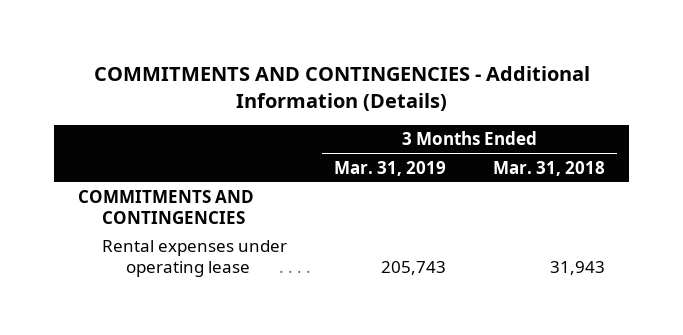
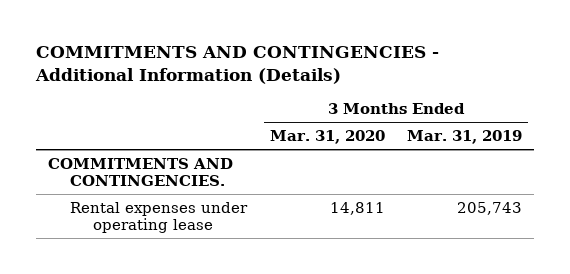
[493,160,606,176] Mar. 31, 2018 -> none
none -> [269,129,385,144] Mar. 31, 2020
[77,190,254,224] COMMITMENTS AND CONTINGENCIES -> [47,157,233,186] COMMITMENTS AND CONTINGENCIES.

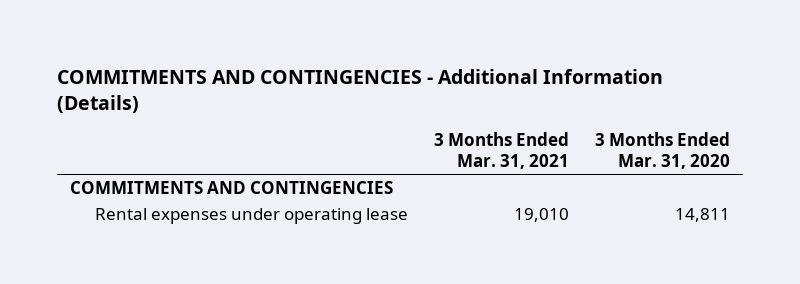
[407,129,523,144] Mar. 31, 2019 -> none
none -> [433,132,569,170] 3 Months Ended Mar. 31, 2021
[47,157,233,186] COMMITMENTS AND CONTINGENCIES. -> [70,181,394,195] COMMITMENTS AND CONTINGENCIES

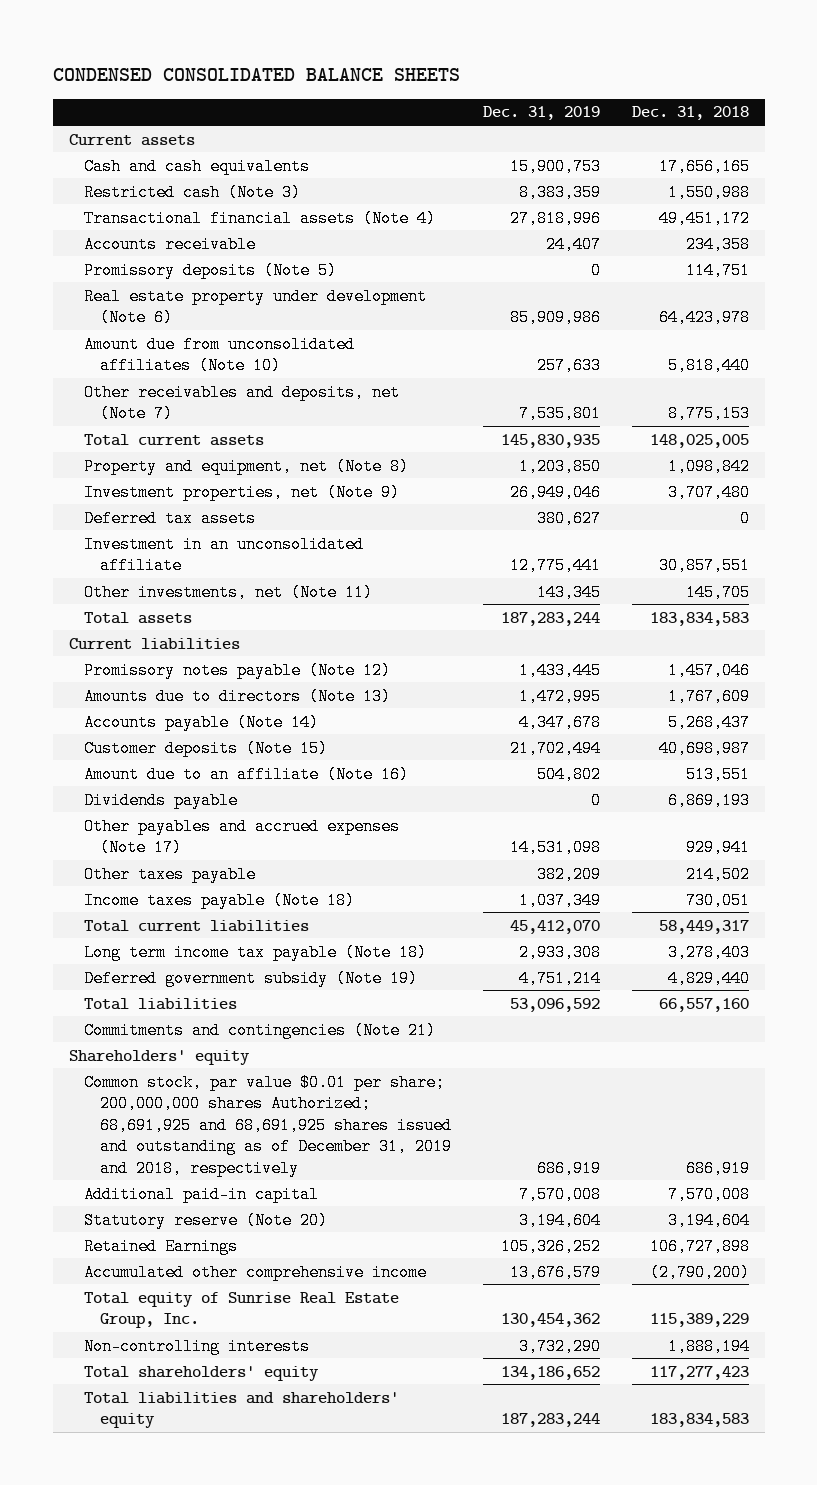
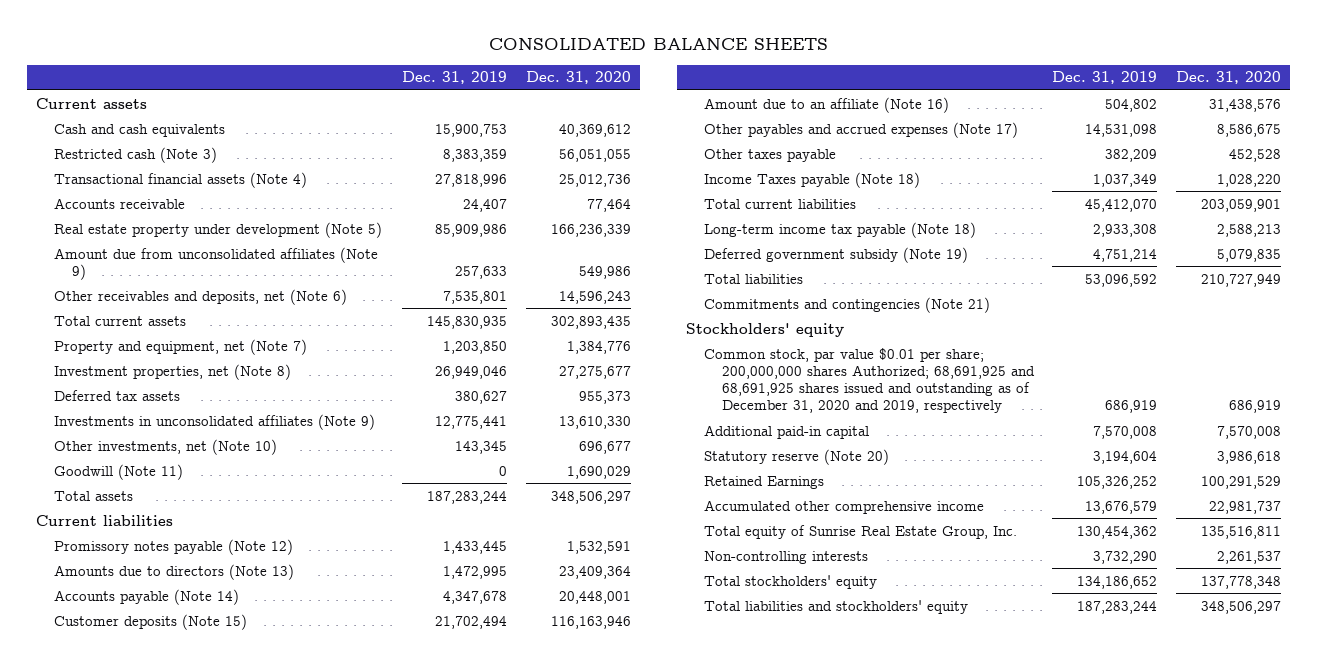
[52,67,460,81] CONDENSED CONSOLIDATED BALANCE SHEETS -> [488,37,828,50] CONSOLIDATED BALANCE SHEETS
[631,106,749,121] Dec. 31, 2018 -> none
none -> [525,71,631,85] Dec. 31, 2020
[84,261,338,279] Promissory deposits (Note 5) -> none
[84,287,428,327] Real estate property under development (Note 6) -> [53,221,382,238] Real estate property under development (Note 5)
[84,335,356,375] Amount due from unconsolidated affiliates (Note 10) -> [53,246,378,280] Amount due from unconsolidated affiliates (Note 9)
[84,383,401,423] Other receivables and deposits, net (Note 7) -> [53,288,347,305] Other receivables and deposits, net (Note 6)
[84,457,410,475] Property and equipment, net (Note 8) -> [53,338,307,355] Property and equipment, net (Note 7)
[84,483,401,501] Investment properties, net (Note 9) -> [53,363,291,380] Investment properties, net (Note 8)
[84,535,365,575] Investment in an unconsolidated affiliate -> [53,413,375,430] Investments in unconsolidated affiliates (Note 9)
[84,583,374,601] Other investments, net (Note 11) -> [53,438,277,455] Other investments, net (Note 10)
none -> [53,463,183,480] Goodwill (Note 11)
[84,791,239,809] Dividends payable -> none
[84,891,356,909] Income taxes payable (Note 18) -> [704,171,921,188] Income Taxes payable (Note 18)
[84,943,428,961] Long term income tax payable (Note 18) -> [704,221,977,238] Long-term income tax payable (Note 18)
[68,1049,250,1065] Shareholders' equity -> [686,322,845,337] Stockholders' equity
[84,1073,453,1177] Common stock, par value $0.01 per share; 200,000,000 shares Authorized; 68,691,925 and 68,691,925 shares issued and outstanding as of December 31, 2019 and 2018, respectively -> [704,347,1035,414] Common stock, par value $0.01 per share; 200,000,000 shares Authorized; 68,691,925 and 68,691,925 shares issued and outstanding as of December 31, 2020 and 2019, respectively
[84,1365,320,1381] Total shareholders' equity -> [704,574,878,589] Total stockholders' equity
[84,1391,400,1429] Total liabilities and shareholders' equity -> [704,599,969,614] Total liabilities and stockholders' equity

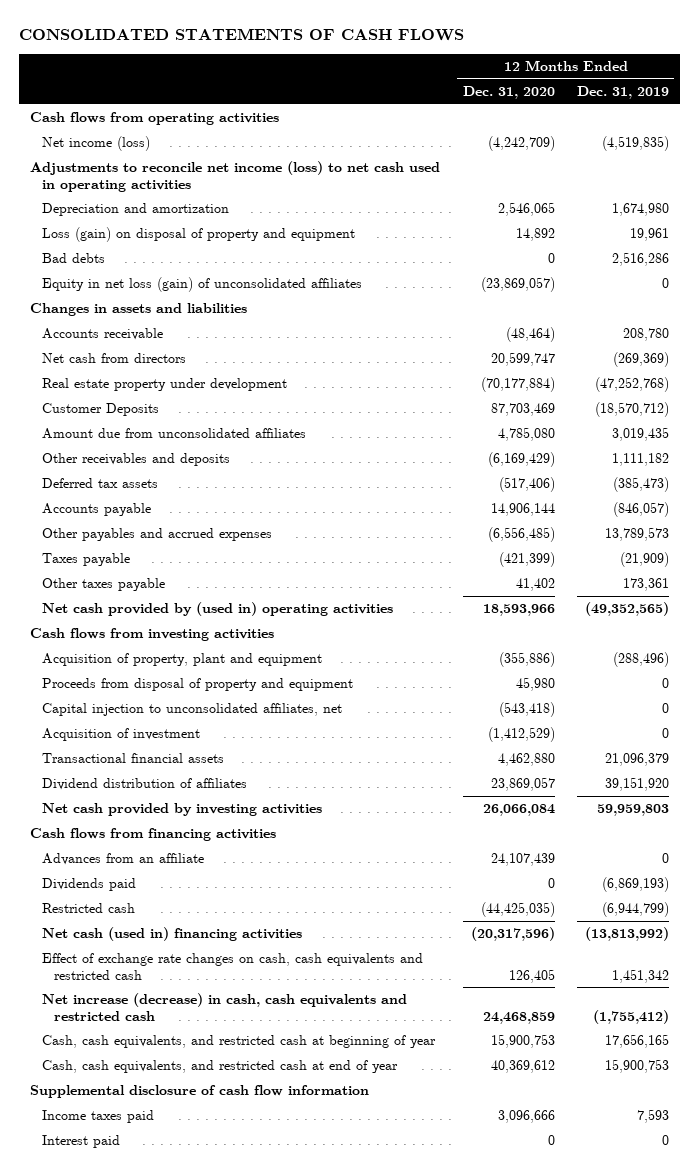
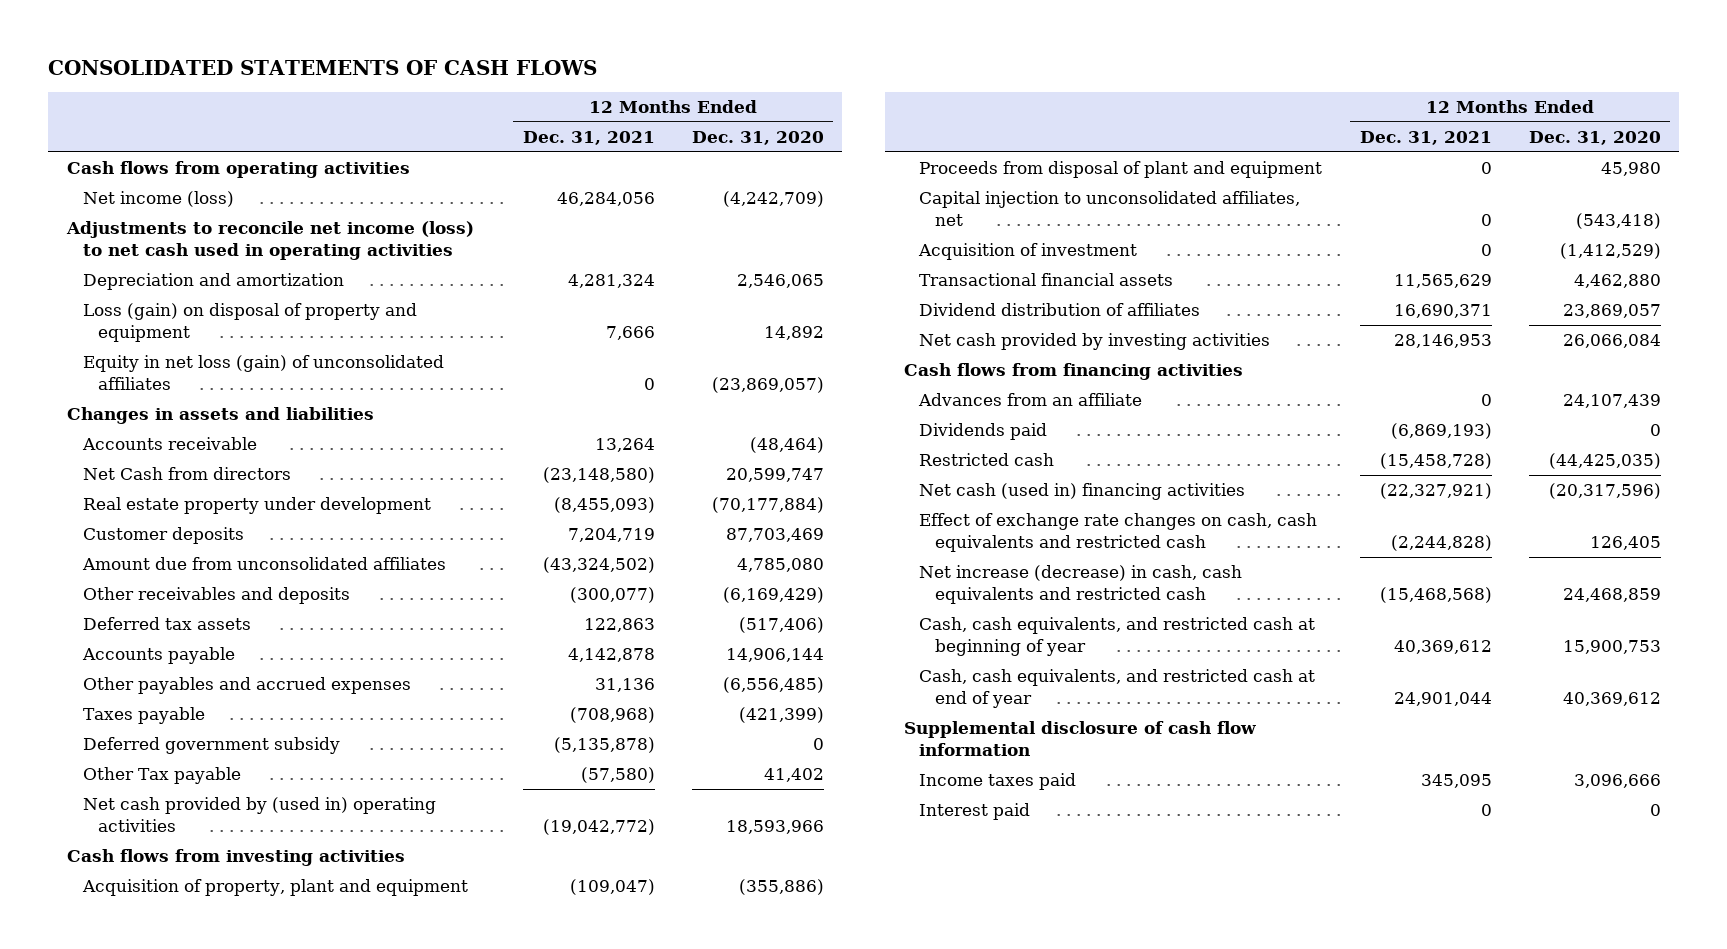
[576,85,669,99] Dec. 31, 2019 -> none
none -> [522,131,655,146] Dec. 31, 2021
[42,253,106,264] Bad debts -> none
[42,353,187,364] Net cash from directors -> [82,467,291,481] Net Cash from directors
[42,403,160,417] Customer Deposits -> [82,527,244,545] Customer deposits
none -> [82,737,340,755] Deferred government subsidy
[42,578,166,592] Other taxes payable -> [82,767,241,785] Other Tax payable
[42,678,354,692] Proceeds from disposal of property and equipment -> [919,161,1323,179] Proceeds from disposal of plant and equipment

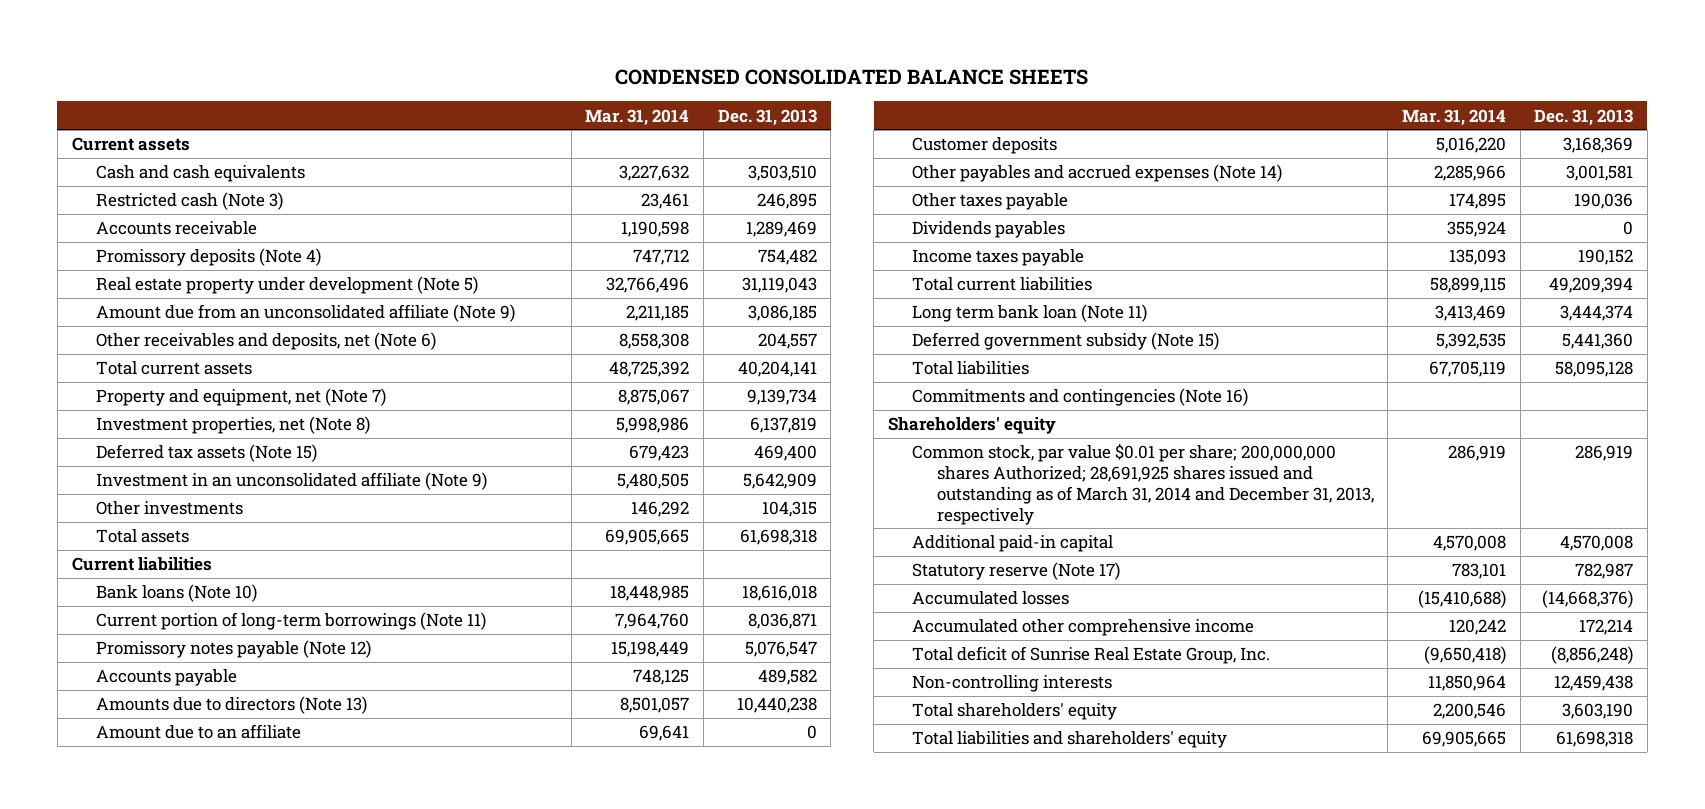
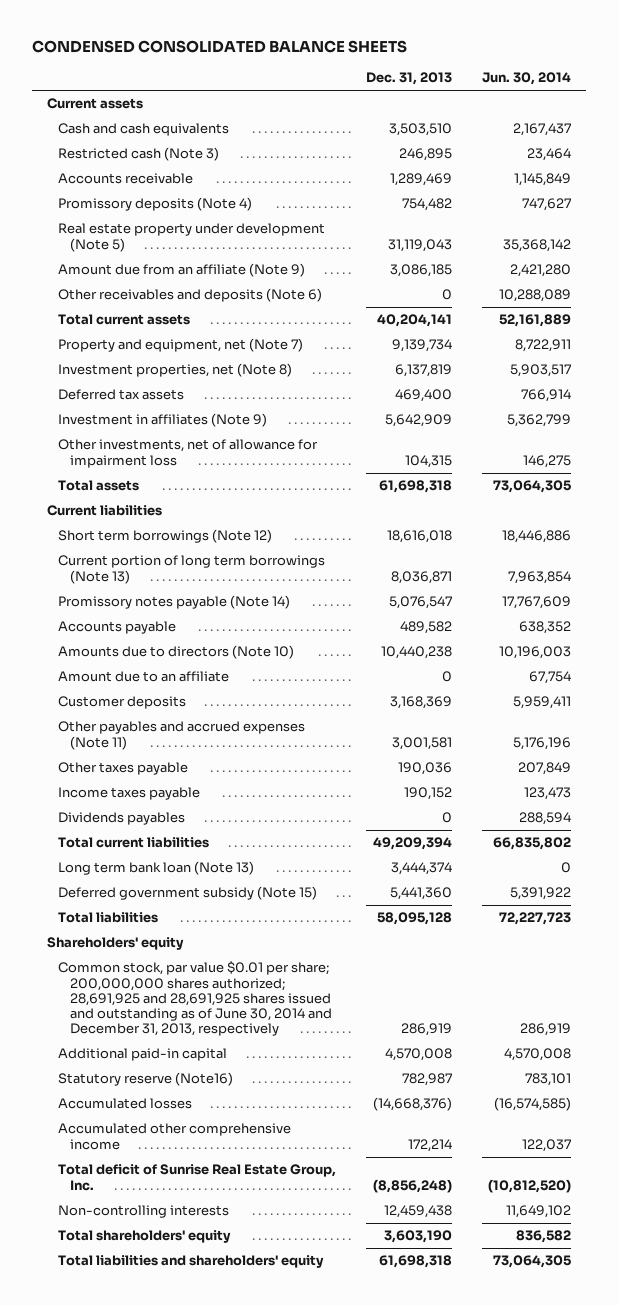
[585,108,690,126] Mar. 31, 2014 -> none
none -> [481,72,571,86] Jun. 30, 2014
[95,304,515,323] Amount due from an unconsolidated affiliate (Note 9) -> [58,263,306,278] Amount due from an affiliate (Note 9)
[95,332,436,351] Other receivables and deposits, net (Note 6) -> [58,288,323,303] Other receivables and deposits (Note 6)
[757,333,817,350] 204,557 -> [442,289,453,301] 0
[95,444,317,463] Deferred tax assets (Note 15) -> [58,389,185,401] Deferred tax assets
[95,472,487,491] Investment in an unconsolidated affiliate (Note 9) -> [58,413,268,428] Investment in affiliates (Note 9)
[95,501,243,516] Other investments -> [58,439,319,468] Other investments, net of allowance for impairment loss
[95,584,257,603] Bank loans (Note 10) -> [58,529,273,544] Short term borrowings (Note 12)
[95,612,486,631] Current portion of long-term borrowings (Note 11) -> [58,555,326,584] Current portion of long term borrowings (Note 13)
[95,640,371,659] Promissory notes payable (Note 12) -> [58,595,291,610] Promissory notes payable (Note 14)
[95,696,367,715] Amounts due to directors (Note 13) -> [58,645,295,660] Amounts due to directors (Note 10)
[912,164,1283,183] Other payables and accrued expenses (Note 14) -> [58,721,306,750] Other payables and accrued expenses (Note 11)
[912,221,1066,239] Dividends payables -> [58,812,186,826] Dividends payables
[912,304,1148,323] Long term bank loan (Note 11) -> [58,861,255,876] Long term bank loan (Note 13)
[912,388,1249,407] Commitments and contingencies (Note 16) -> none
[912,443,1374,525] Common stock, par value $0.01 per share; 200,000,000 shares Authorized; 28,691,925 shares issued and outstanding as of March 31, 2014 and December 31, 2013, respectively -> [58,961,332,1037] Common stock, par value $0.01 per share; 200,000,000 shares authorized; 28,691,925 and 28,691,925 shares issued and outstanding as of June 30, 2014 and December 31, 2013, respectively
[912,562,1121,581] Statutory reserve (Note 17) -> [58,1072,234,1087] Statutory reserve (Note16)

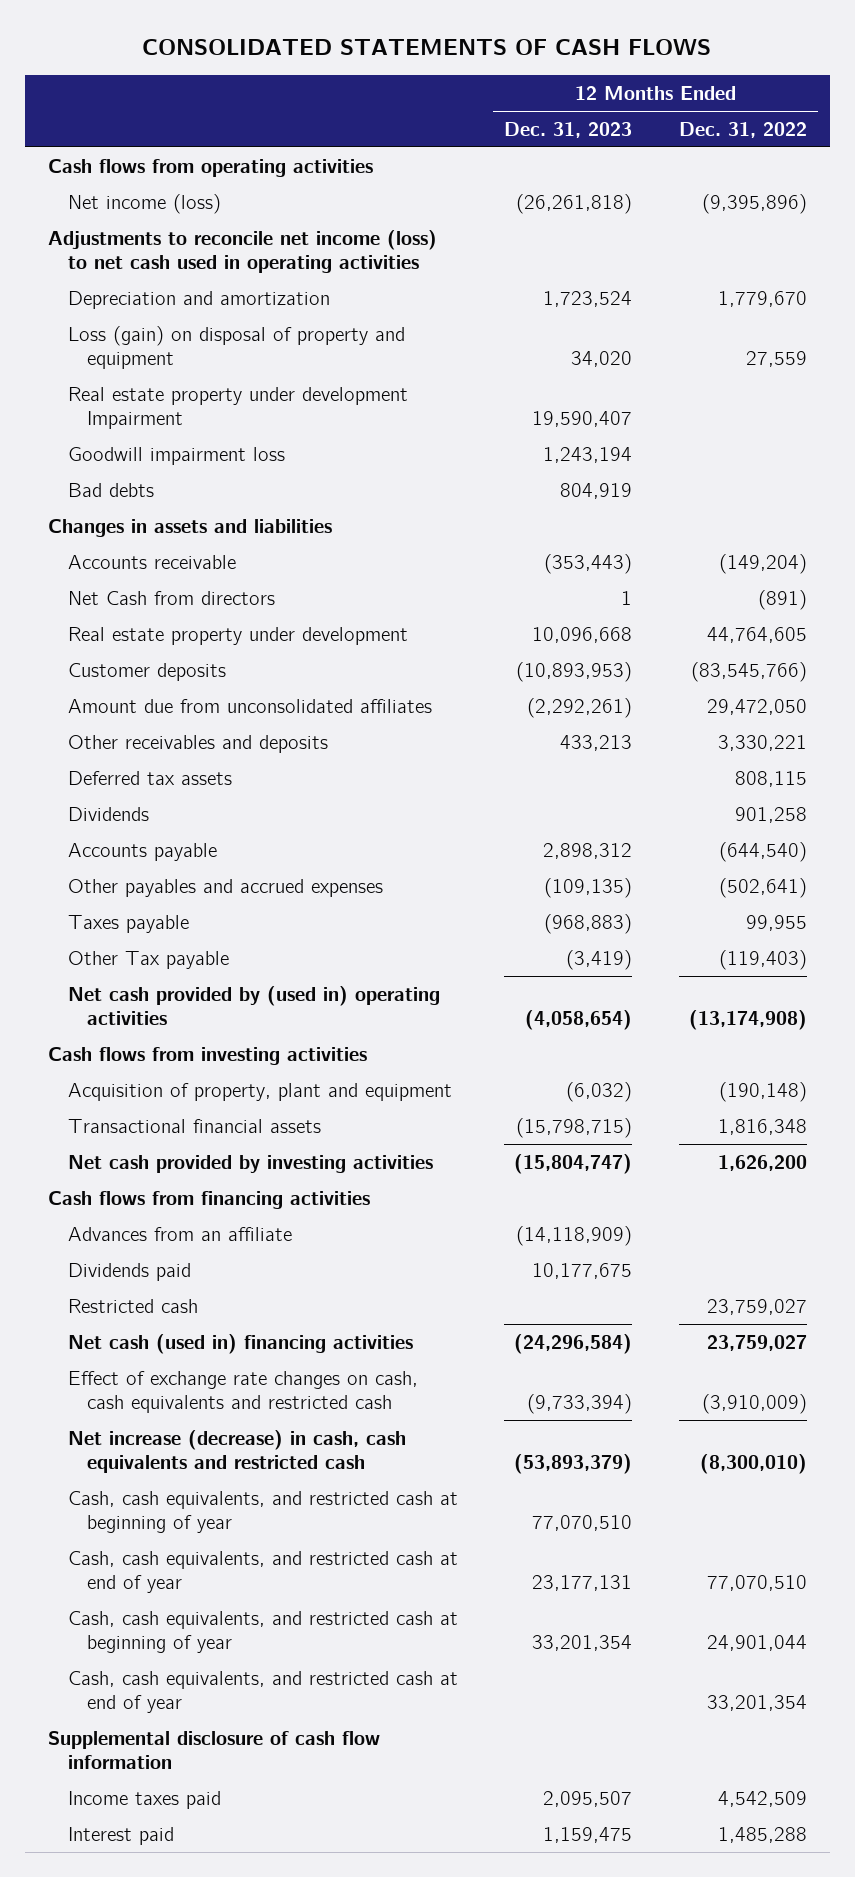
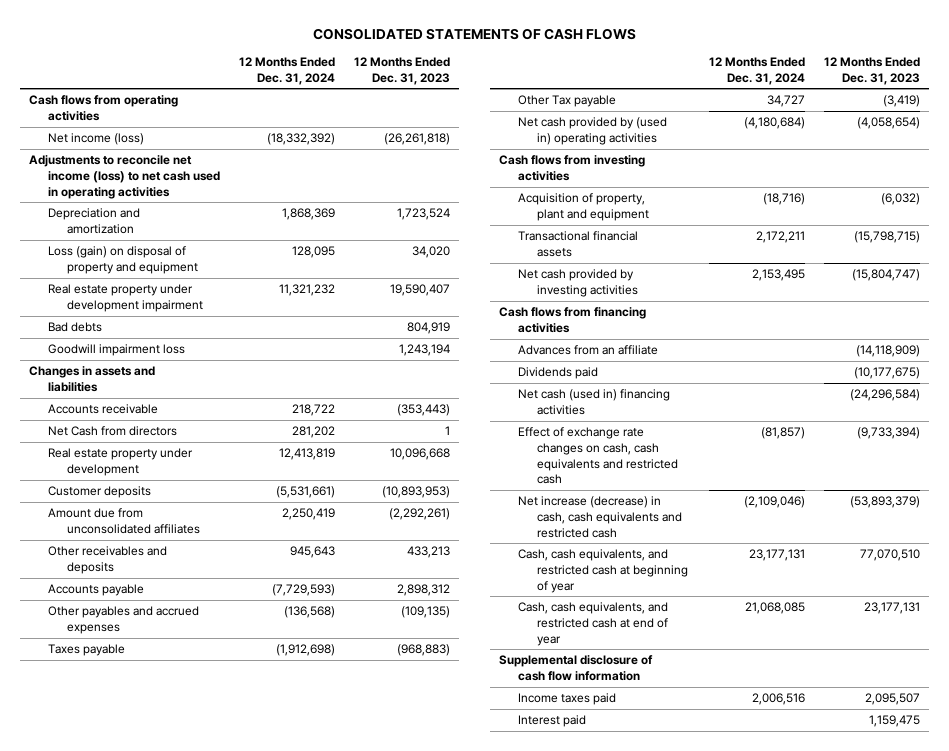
[678,121,807,138] Dec. 31, 2022 -> none
none -> [239,57,336,85] 12 Months Ended Dec. 31, 2024
[67,386,408,430] Real estate property under development Impairment -> [48,284,204,312] Real estate property under development impairment
[67,446,285,465] Goodwill impairment loss -> [48,344,186,357] Goodwill impairment loss
[67,770,232,785] Deferred tax assets -> none
[67,806,149,821] Dividends -> none
[67,1298,198,1313] Restricted cash -> none
[532,1262,633,1279] 10,177,675 -> [853,367,920,380] (10,177,675)
[67,1610,458,1654] Cash, cash equivalents, and restricted cash at beginning of year -> none
[67,1670,458,1714] Cash, cash equivalents, and restricted cash at end of year -> none

